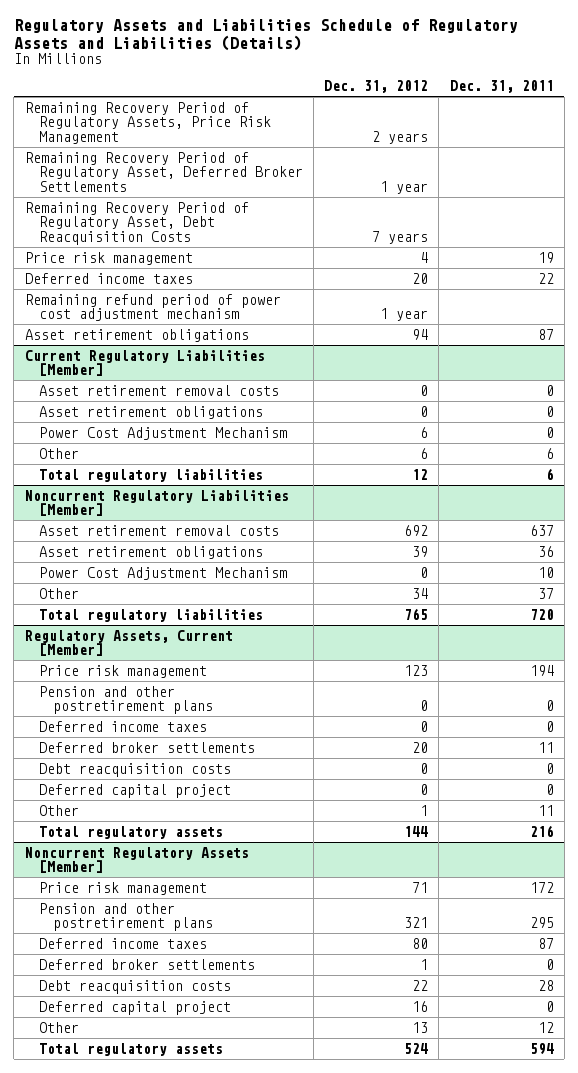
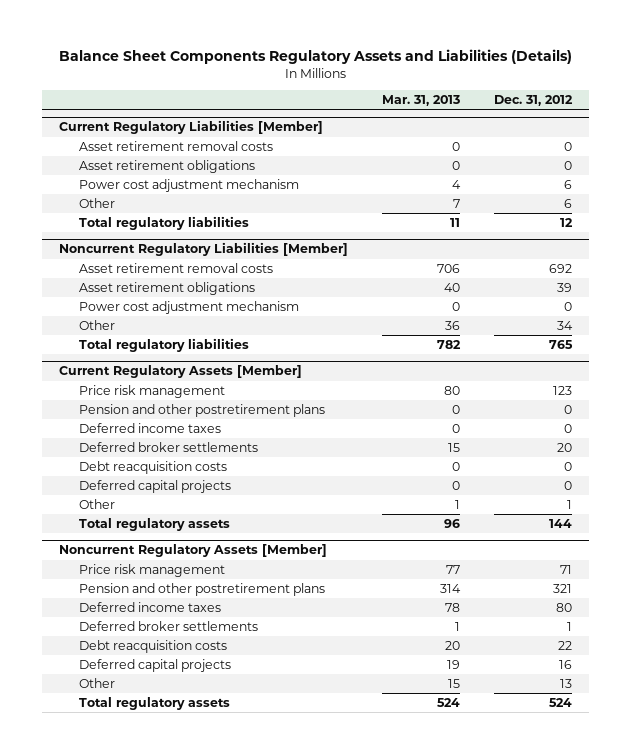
[13,19,518,52] Regulatory Assets and Liabilities Schedule of Regulatory Assets and Liabilities (Details) -> [58,49,572,65] Balance Sheet Components Regulatory Assets and Liabilities (Details)
[449,80,554,94] Dec. 31, 2011 -> none
none -> [382,95,461,107] Mar. 31, 2013
[24,101,271,144] Remaining Recovery Period of Regulatory Assets, Price Risk Management -> none
[24,151,303,192] Remaining Recovery Period of Regulatory Asset, Deferred Broker Settlements -> none
[24,201,249,245] Remaining Recovery Period of Regulatory Asset, Debt Reacquisition Costs -> none
[24,251,193,265] Price risk management -> none
[24,272,193,284] Deferred income taxes -> none
[24,293,281,322] Remaining refund period of power cost adjustment mechanism -> none
[24,328,249,342] Asset retirement obligations -> none
[38,426,287,440] Power Cost Adjustment Mechanism -> [78,178,299,192] Power cost adjustment mechanism
[38,566,287,580] Power Cost Adjustment Mechanism -> [78,300,299,314] Power cost adjustment mechanism
[24,629,233,657] Regulatory Assets, Current [Member] -> [59,365,303,379] Current Regulatory Assets [Member]
[38,783,231,798] Deferred capital project -> [78,479,231,493] Deferred capital projects
[38,1000,231,1015] Deferred capital project -> [78,658,231,672] Deferred capital projects

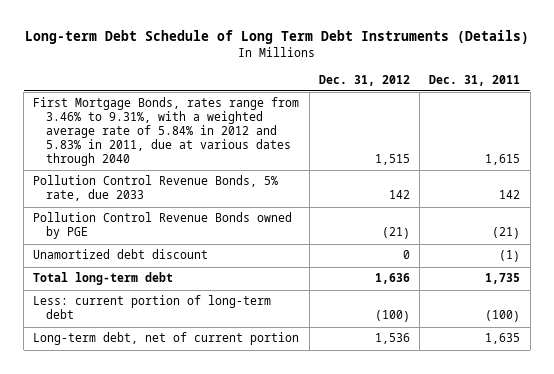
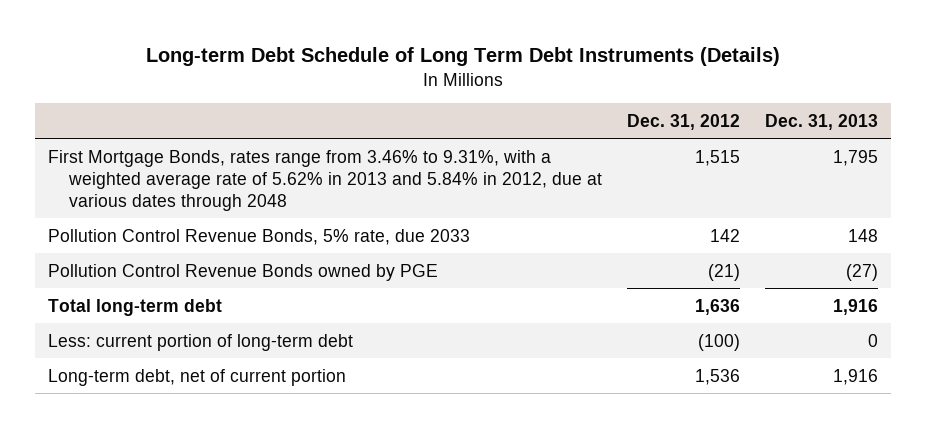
[429,74,521,86] Dec. 31, 2011 -> none
none -> [765,113,879,130] Dec. 31, 2013
[33,97,300,167] First Mortgage Bonds, rates range from 3.46% to 9.31%, with a weighted average rate of 5.84% in 2012 and 5.83% in 2011, due at various dates through 2040 -> [47,149,602,211] First Mortgage Bonds, rates range from 3.46% to 9.31%, with a weighted average rate of 5.62% in 2013 and 5.84% in 2012, due at various dates through 2048
[33,249,209,260] Unamortized debt discount -> none

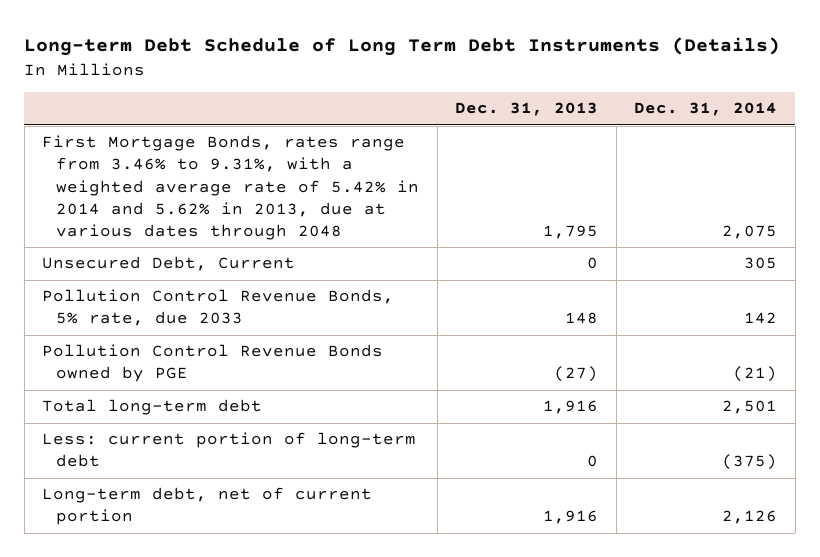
[627,113,741,130] Dec. 31, 2012 -> none
none -> [634,102,778,117] Dec. 31, 2014
[47,149,602,211] First Mortgage Bonds, rates range from 3.46% to 9.31%, with a weighted average rate of 5.62% in 2013 and 5.84% in 2012, due at various dates through 2048 -> [42,135,420,240] First Mortgage Bonds, rates range from 3.46% to 9.31%, with a weighted average rate of 5.42% in 2014 and 5.62% in 2013, due at various dates through 2048
none -> [42,256,296,272] Unsecured Debt, Current

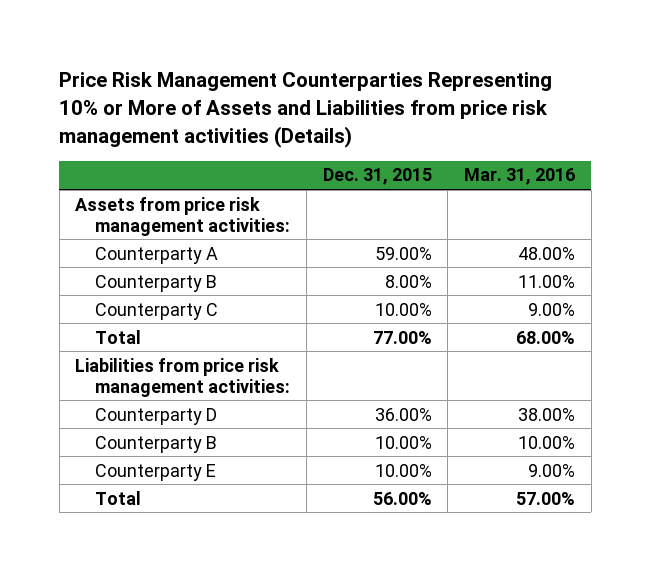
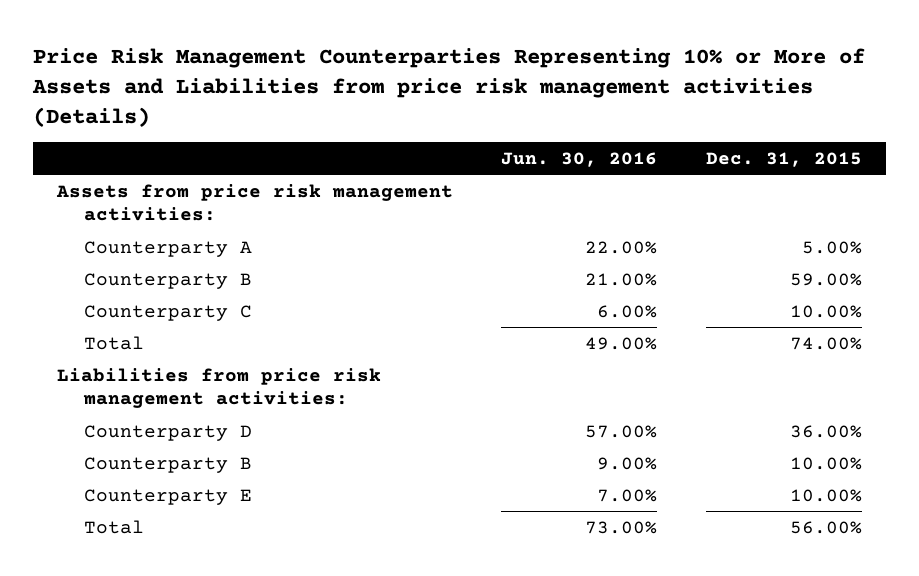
[464,168,576,186] Mar. 31, 2016 -> none
none -> [501,152,658,168] Jun. 30, 2016
[374,246,432,260] 59.00% -> [801,240,862,254] 5.00%
[384,274,432,288] 8.00% -> [789,272,862,286] 59.00%
[372,330,432,344] 77.00% -> [789,336,862,350] 74.00%

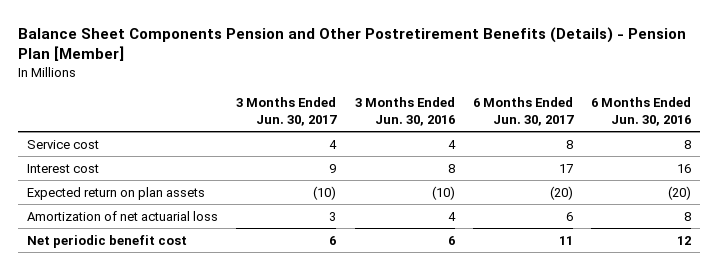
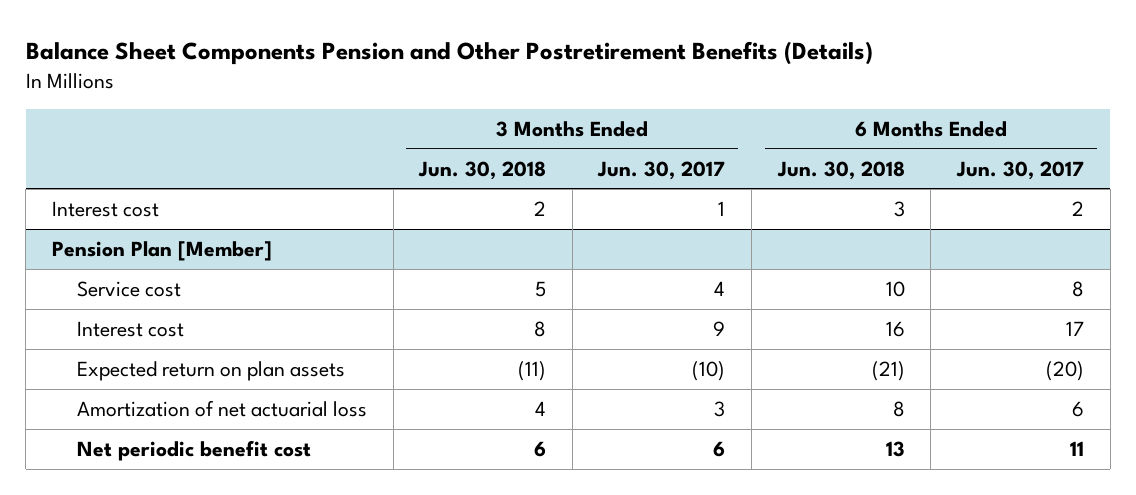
[18,26,687,62] Balance Sheet Components Pension and Other Postretirement Benefits (Details) - Pension Plan [Member] -> [25,40,873,65] Balance Sheet Components Pension and Other Postretirement Benefits (Details)
[354,96,455,126] 3 Months Ended Jun. 30, 2016 -> none
[590,96,691,126] 6 Months Ended Jun. 30, 2016 -> none
none -> [418,160,547,180] Jun. 30, 2018
none -> [776,160,905,180] Jun. 30, 2018
none -> [52,200,160,217] Interest cost
none -> [52,240,273,261] Pension Plan [Member]

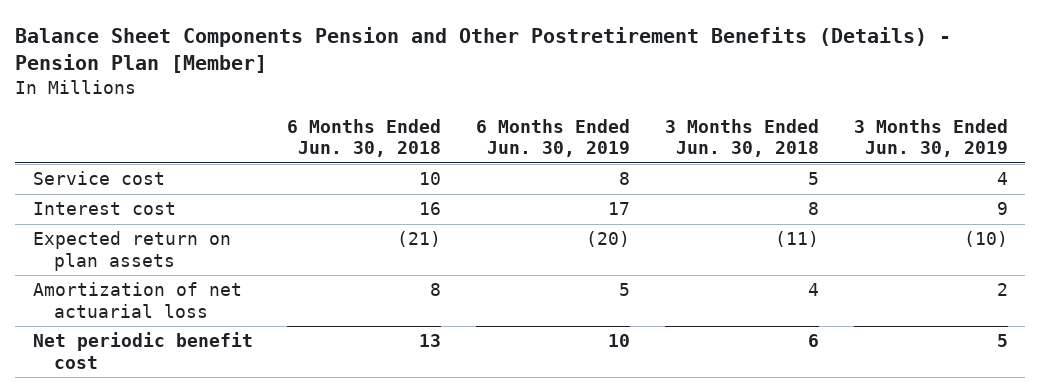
[25,40,873,65] Balance Sheet Components Pension and Other Postretirement Benefits (Details) -> [15,26,952,73] Balance Sheet Components Pension and Other Postretirement Benefits (Details) - Pension Plan [Member]
[597,160,726,180] Jun. 30, 2017 -> none
[955,160,1084,180] Jun. 30, 2017 -> none
none -> [476,118,631,158] 6 Months Ended Jun. 30, 2019
none -> [853,118,1008,158] 3 Months Ended Jun. 30, 2019
[52,200,160,217] Interest cost -> none
[52,240,273,261] Pension Plan [Member] -> none

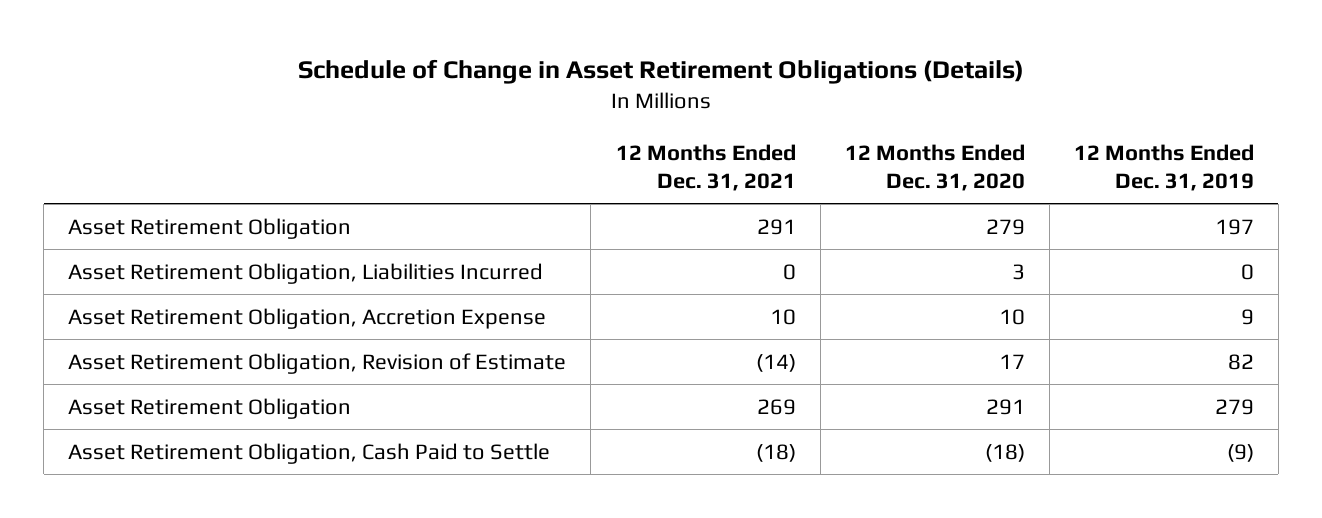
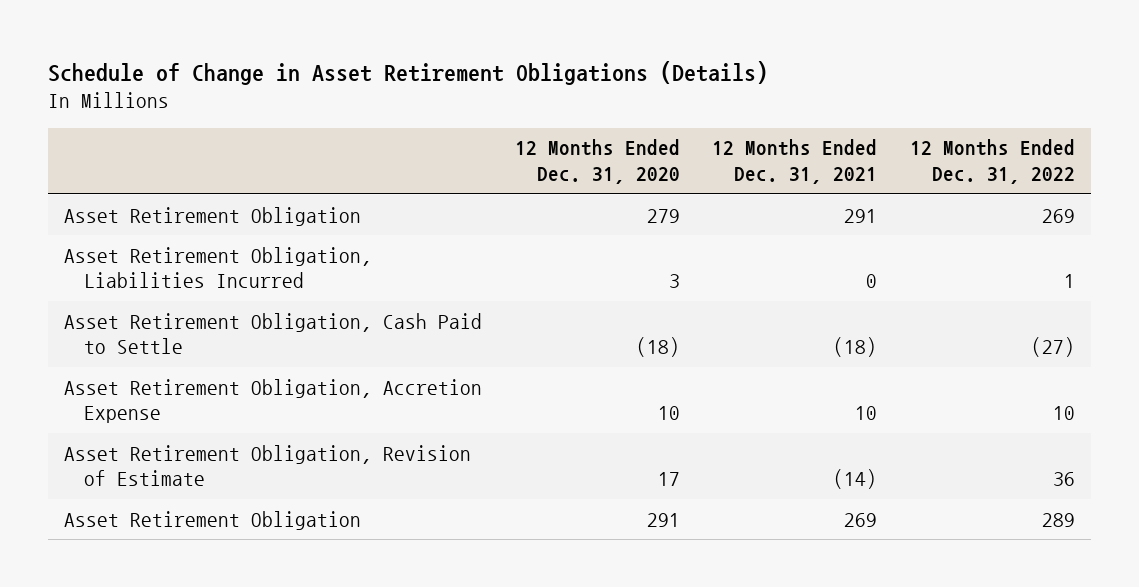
[1073,144,1254,191] 12 Months Ended Dec. 31, 2019 -> none
none -> [909,139,1075,185] 12 Months Ended Dec. 31, 2022
[68,442,551,464] Asset Retirement Obligation, Cash Paid to Settle -> [64,312,483,355] Asset Retirement Obligation, Cash Paid to Settle

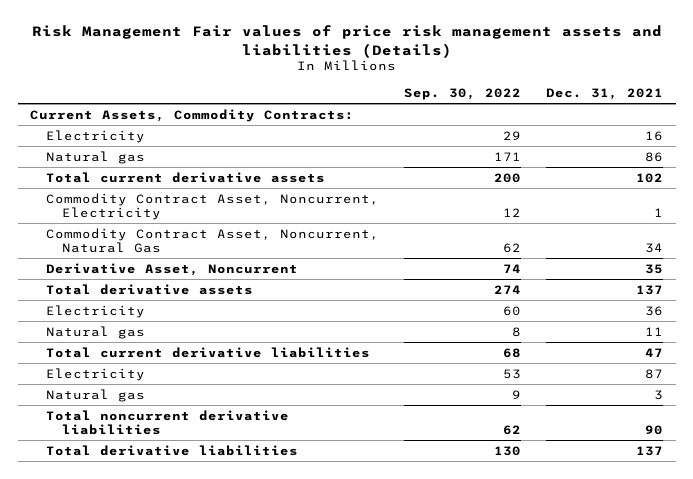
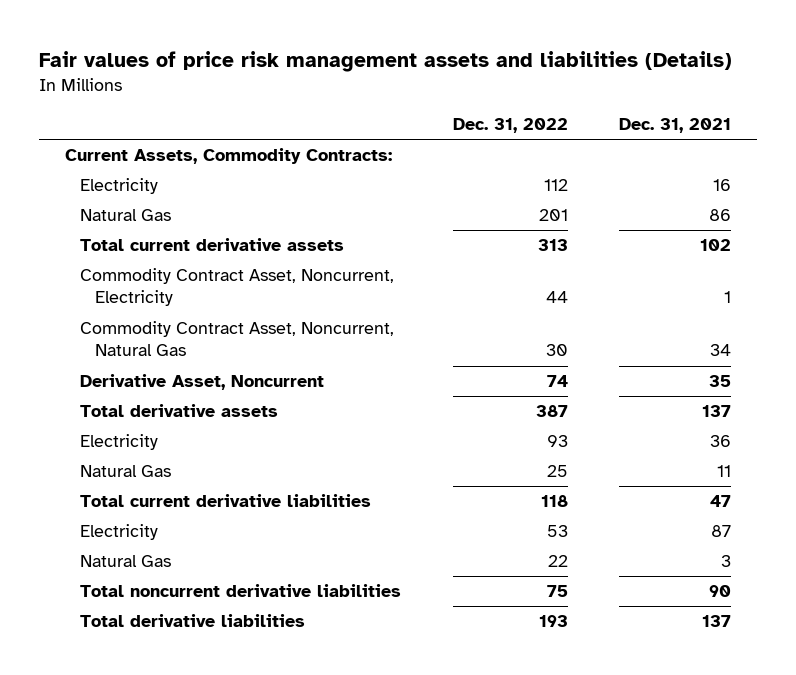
[31,25,662,58] Risk Management Fair values of price risk management assets and liabilities (Details) -> [39,50,733,72] Fair values of price risk management assets and liabilities (Details)
[404,87,522,100] Sep. 30, 2022 -> none
none -> [452,118,568,134] Dec. 31, 2022
[45,150,145,164] Natural gas -> [80,209,172,222] Natural Gas
[45,325,145,339] Natural gas -> [80,465,172,478] Natural Gas
[45,388,145,402] Natural gas -> [80,555,172,568] Natural Gas

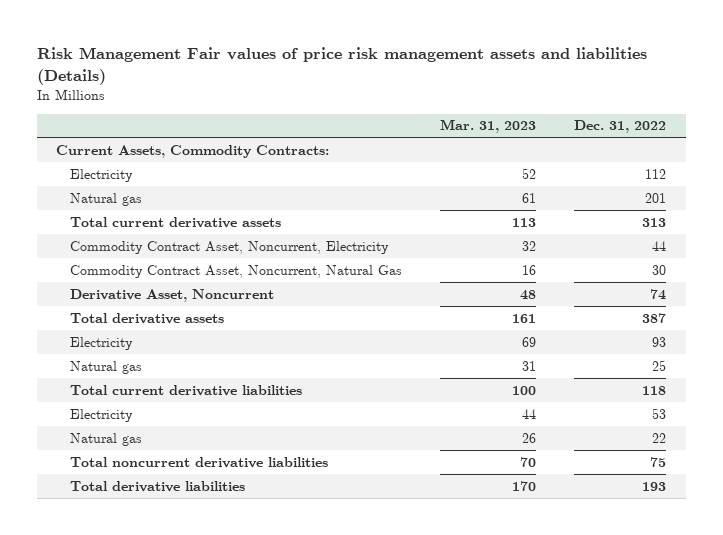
[39,50,733,72] Fair values of price risk management assets and liabilities (Details) -> [37,46,648,85] Risk Management Fair values of price risk management assets and liabilities (Details)
[619,118,732,134] Dec. 31, 2021 -> none
none -> [440,119,537,134] Mar. 31, 2023
[80,209,172,222] Natural Gas -> [69,192,142,206] Natural gas
[80,465,172,478] Natural Gas -> [69,360,142,374] Natural gas
[80,555,172,568] Natural Gas -> [69,432,142,446] Natural gas

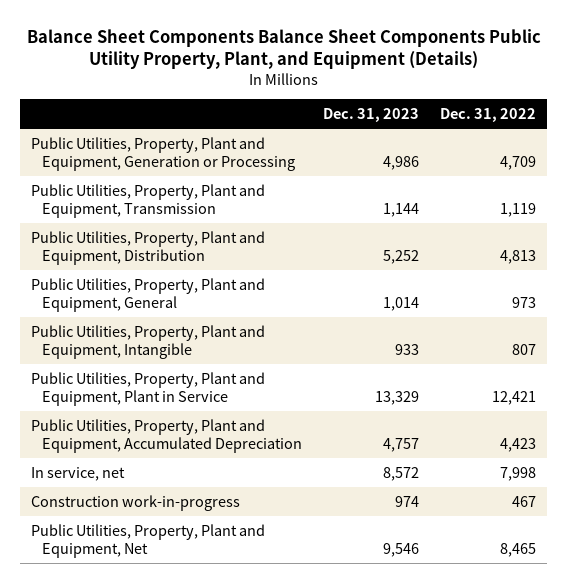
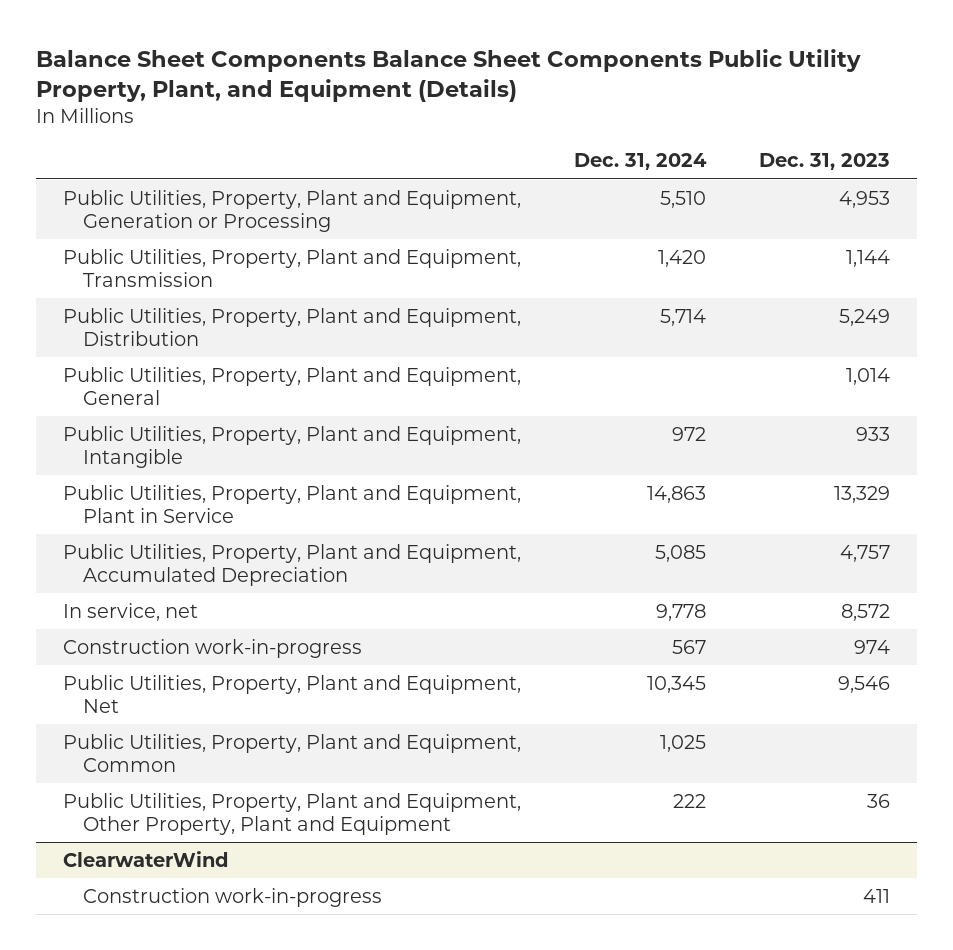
[439,108,536,123] Dec. 31, 2022 -> none
none -> [574,153,708,171] Dec. 31, 2024
[382,156,419,171] 4,986 -> [839,190,891,208] 4,953
[382,250,419,265] 5,252 -> [839,308,891,326] 5,249
none -> [62,733,521,772] Public Utilities, Property, Plant and Equipment, Common
none -> [62,792,521,835] Public Utilities, Property, Plant and Equipment, Other Property, Plant and Equipment
none -> [62,850,229,867] ClearwaterWind
none -> [83,887,383,907] Construction work-in-progress

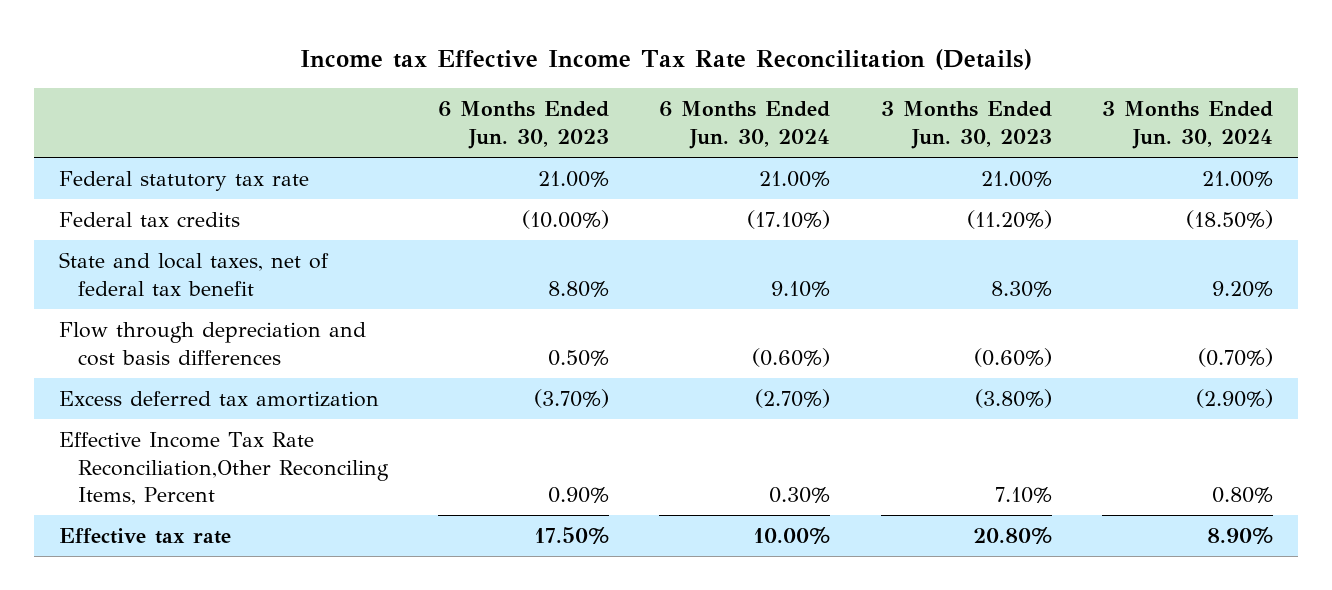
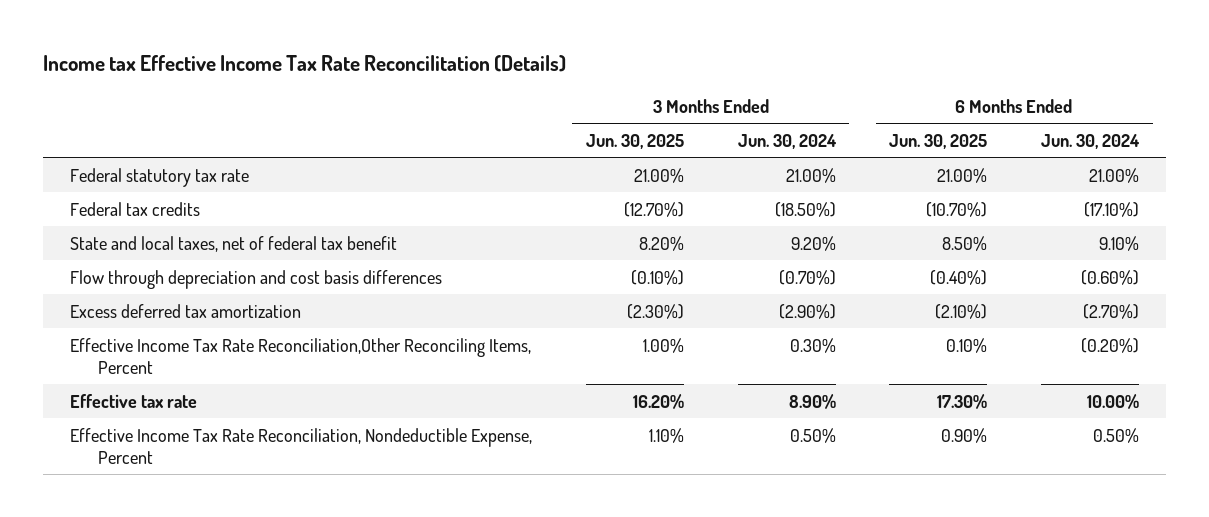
[438,101,610,149] 6 Months Ended Jun. 30, 2023 -> none
[880,101,1052,149] 3 Months Ended Jun. 30, 2023 -> none
none -> [585,133,684,149] Jun. 30, 2025
none -> [889,133,988,149] Jun. 30, 2025
[769,487,831,504] 0.30% -> [1081,337,1140,353] (0.20%)
[1212,487,1274,504] 0.80% -> [789,337,836,353] 0.30%
none -> [70,427,533,465] Effective Income Tax Rate Reconciliation, Nondeductible Expense, Percent

